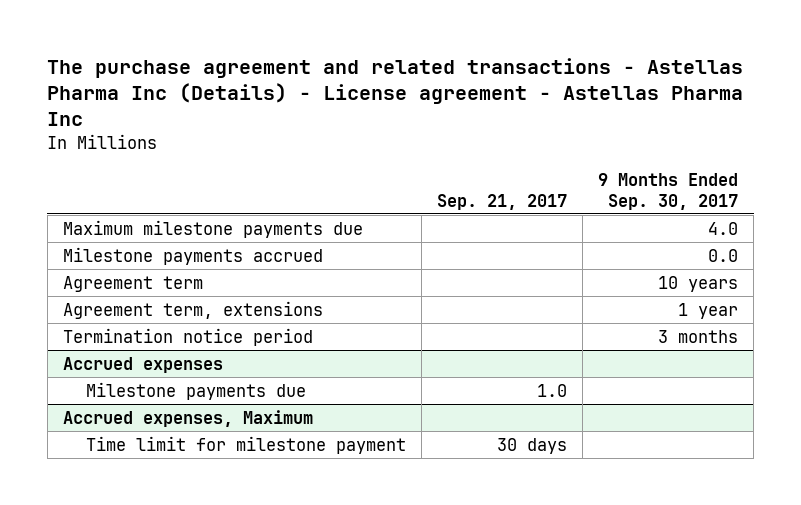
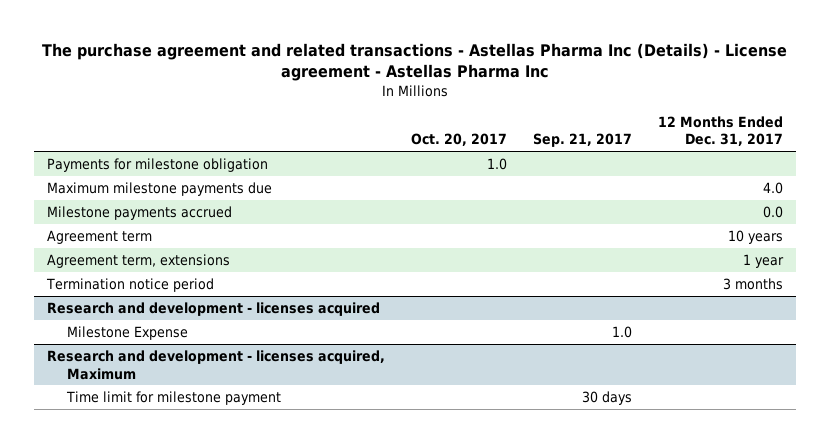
[598,173,739,210] 9 Months Ended Sep. 30, 2017 -> none
none -> [411,133,508,147] Oct. 20, 2017
none -> [658,115,784,147] 12 Months Ended Dec. 31, 2017
none -> [47,157,269,172] Payments for milestone obligation
[85,381,306,400] Milestone payments due -> none
[62,356,223,373] Accrued expenses -> [47,301,381,316] Research and development - licenses acquired
none -> [67,325,189,340] Milestone Expense
[62,409,313,427] Accrued expenses, Maximum -> [47,349,386,380] Research and development - licenses acquired, Maximum

